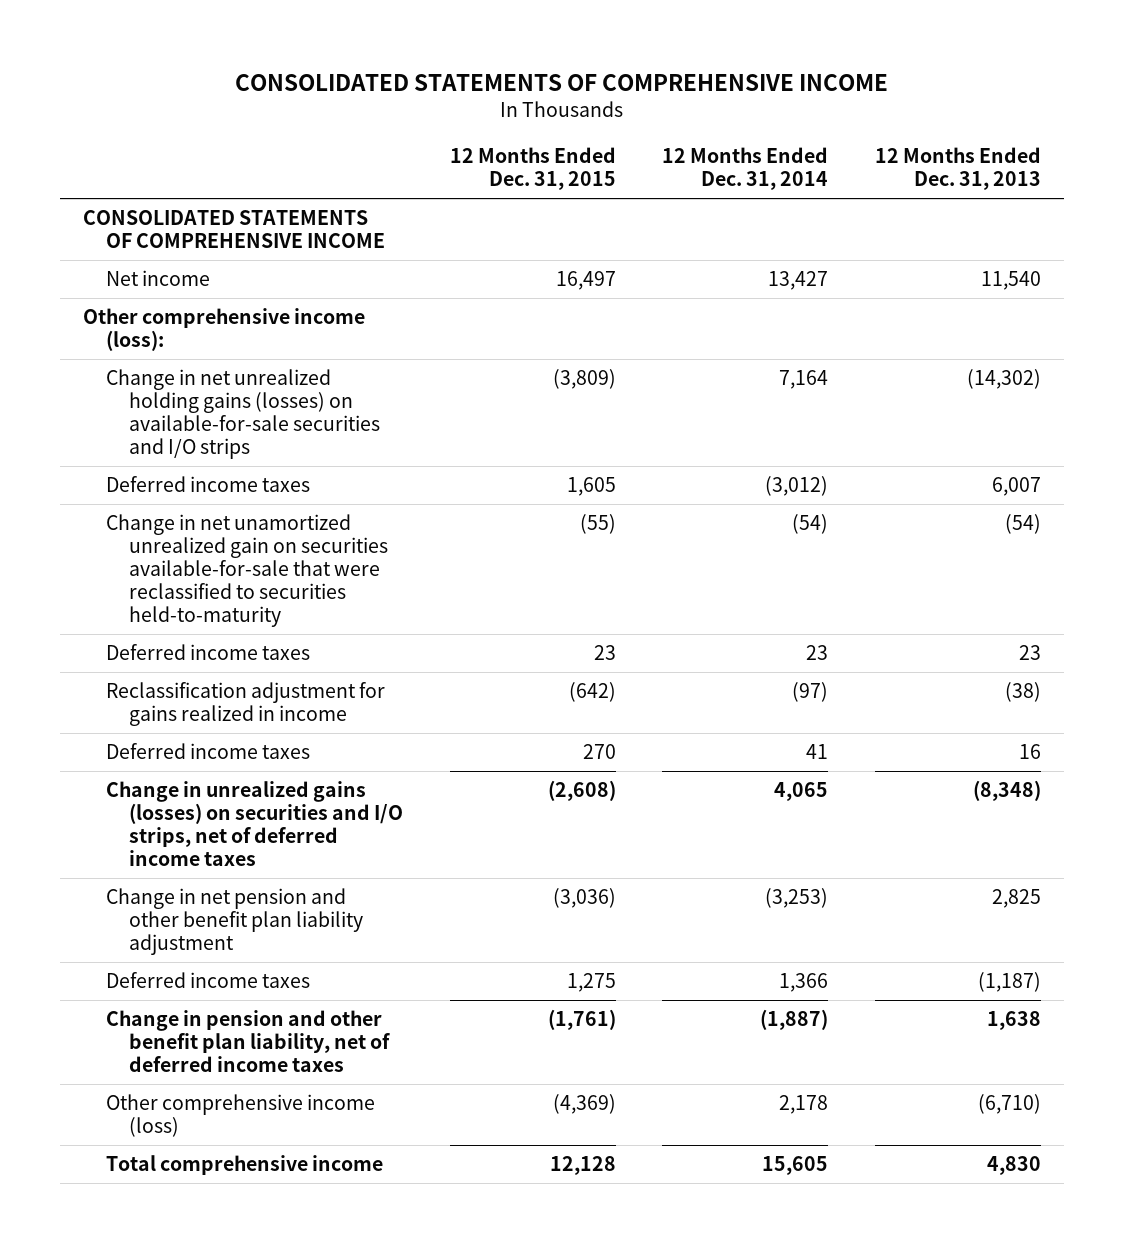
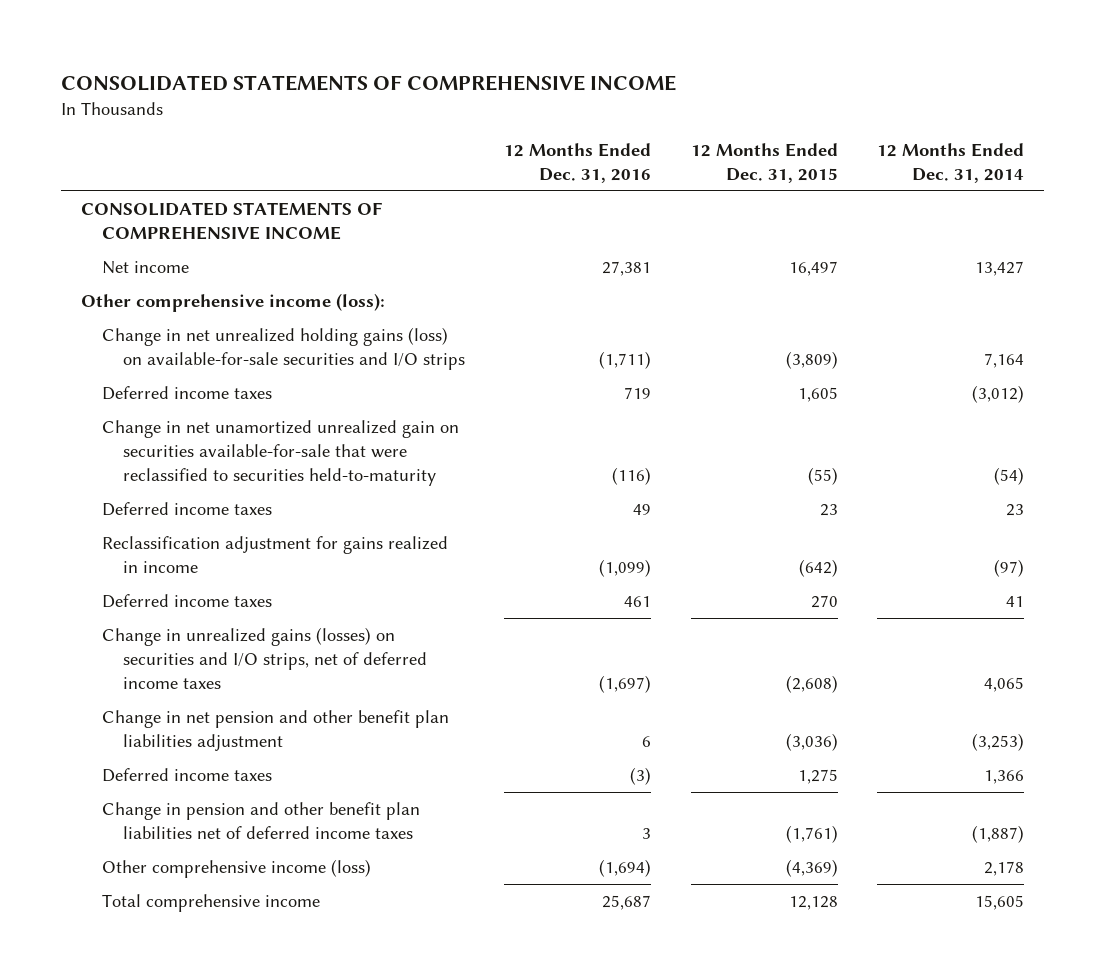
[874,147,1041,191] 12 Months Ended Dec. 31, 2013 -> none
none -> [504,143,652,183] 12 Months Ended Dec. 31, 2016
[106,369,381,460] Change in net unrealized holding gains (losses) on available-for-sale securities and I/O strips -> [102,327,466,370] Change in net unrealized holding gains (loss) on available-for-sale securities and I/O strips
[106,888,364,956] Change in net pension and other benefit plan liability adjustment -> [102,710,450,751] Change in net pension and other benefit plan liabilities adjustment
[106,1010,391,1073] Change in pension and other benefit plan liability, net of deferred income taxes -> [102,802,421,839] Change in pension and other benefit plan liabilities net of deferred income taxes

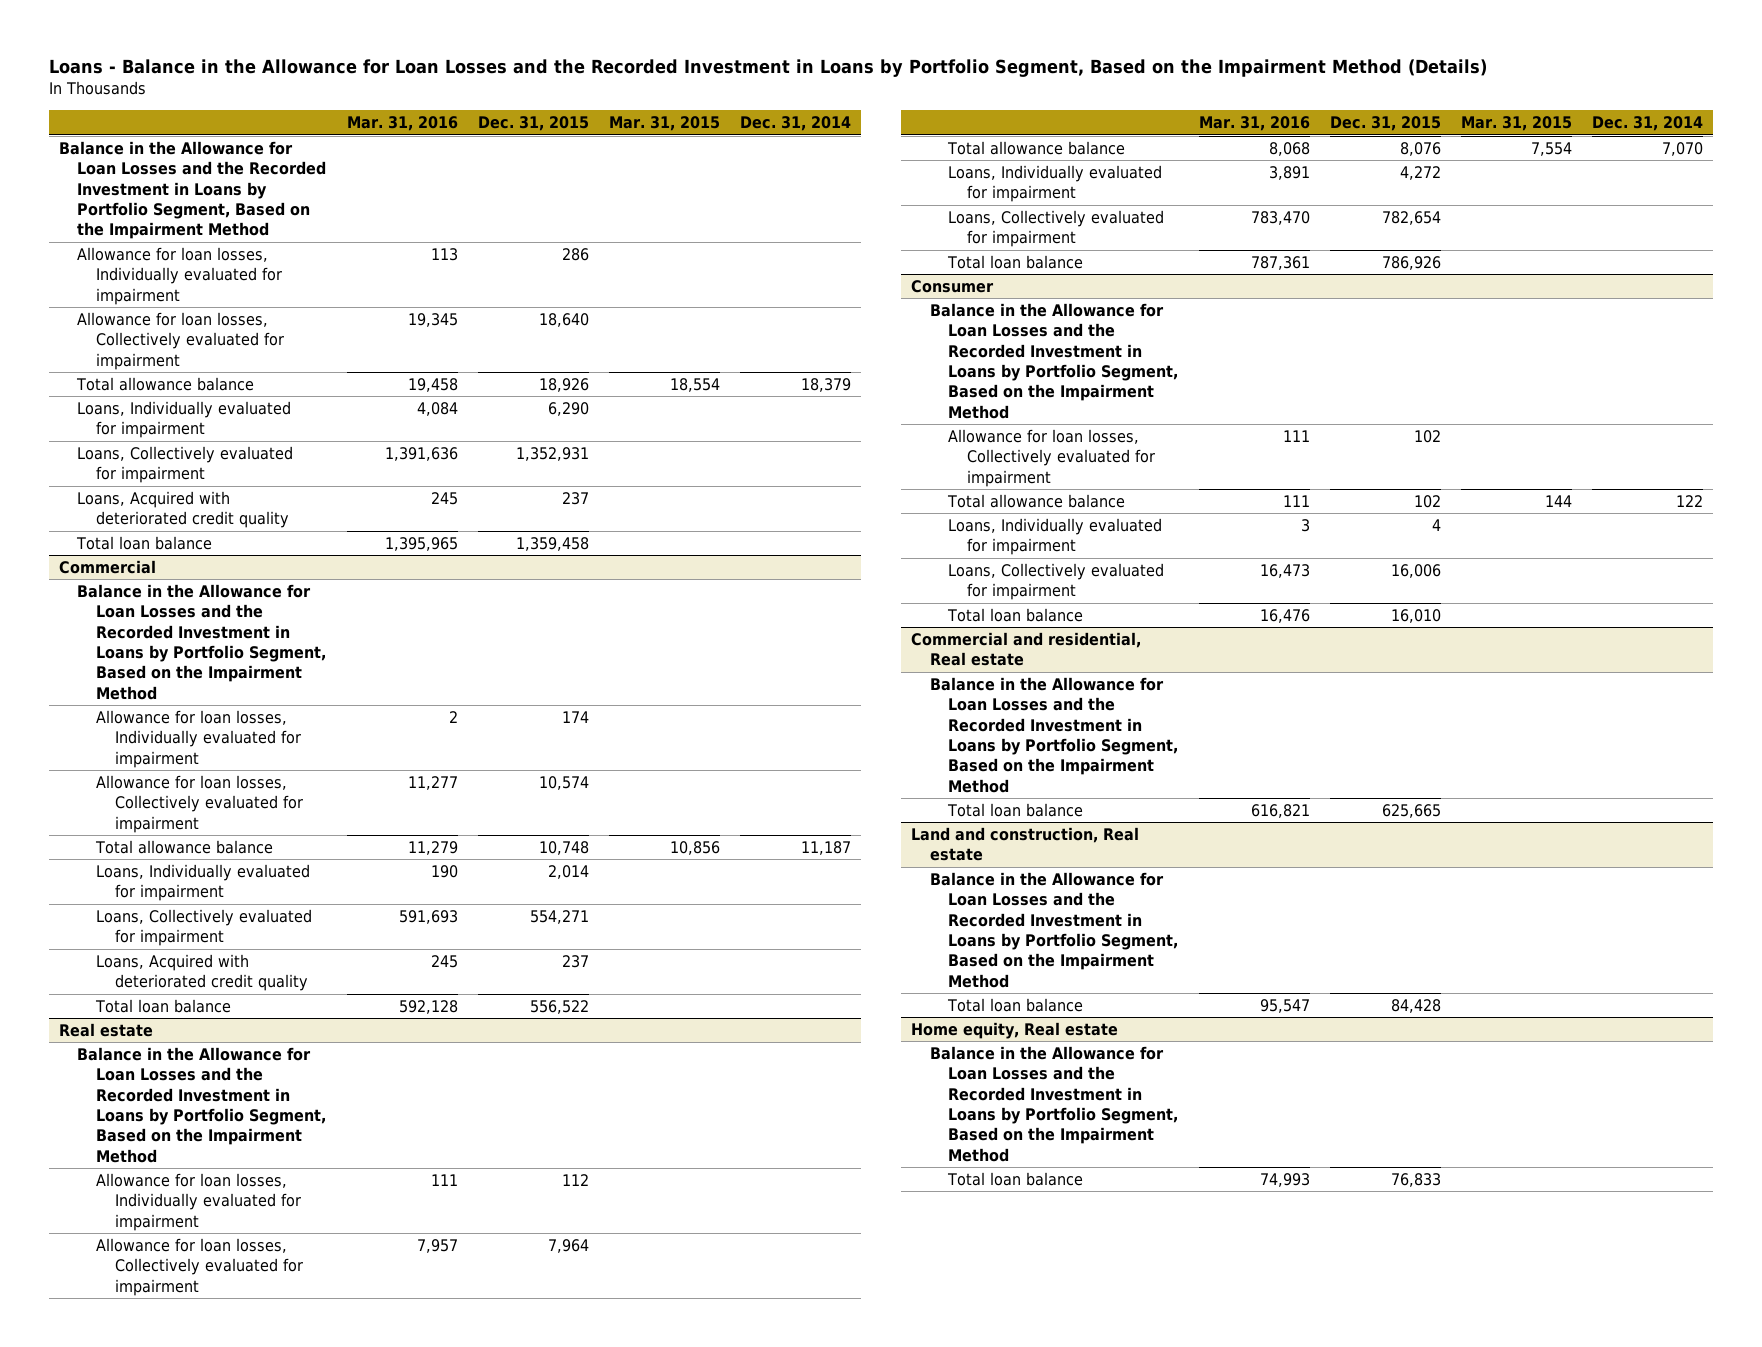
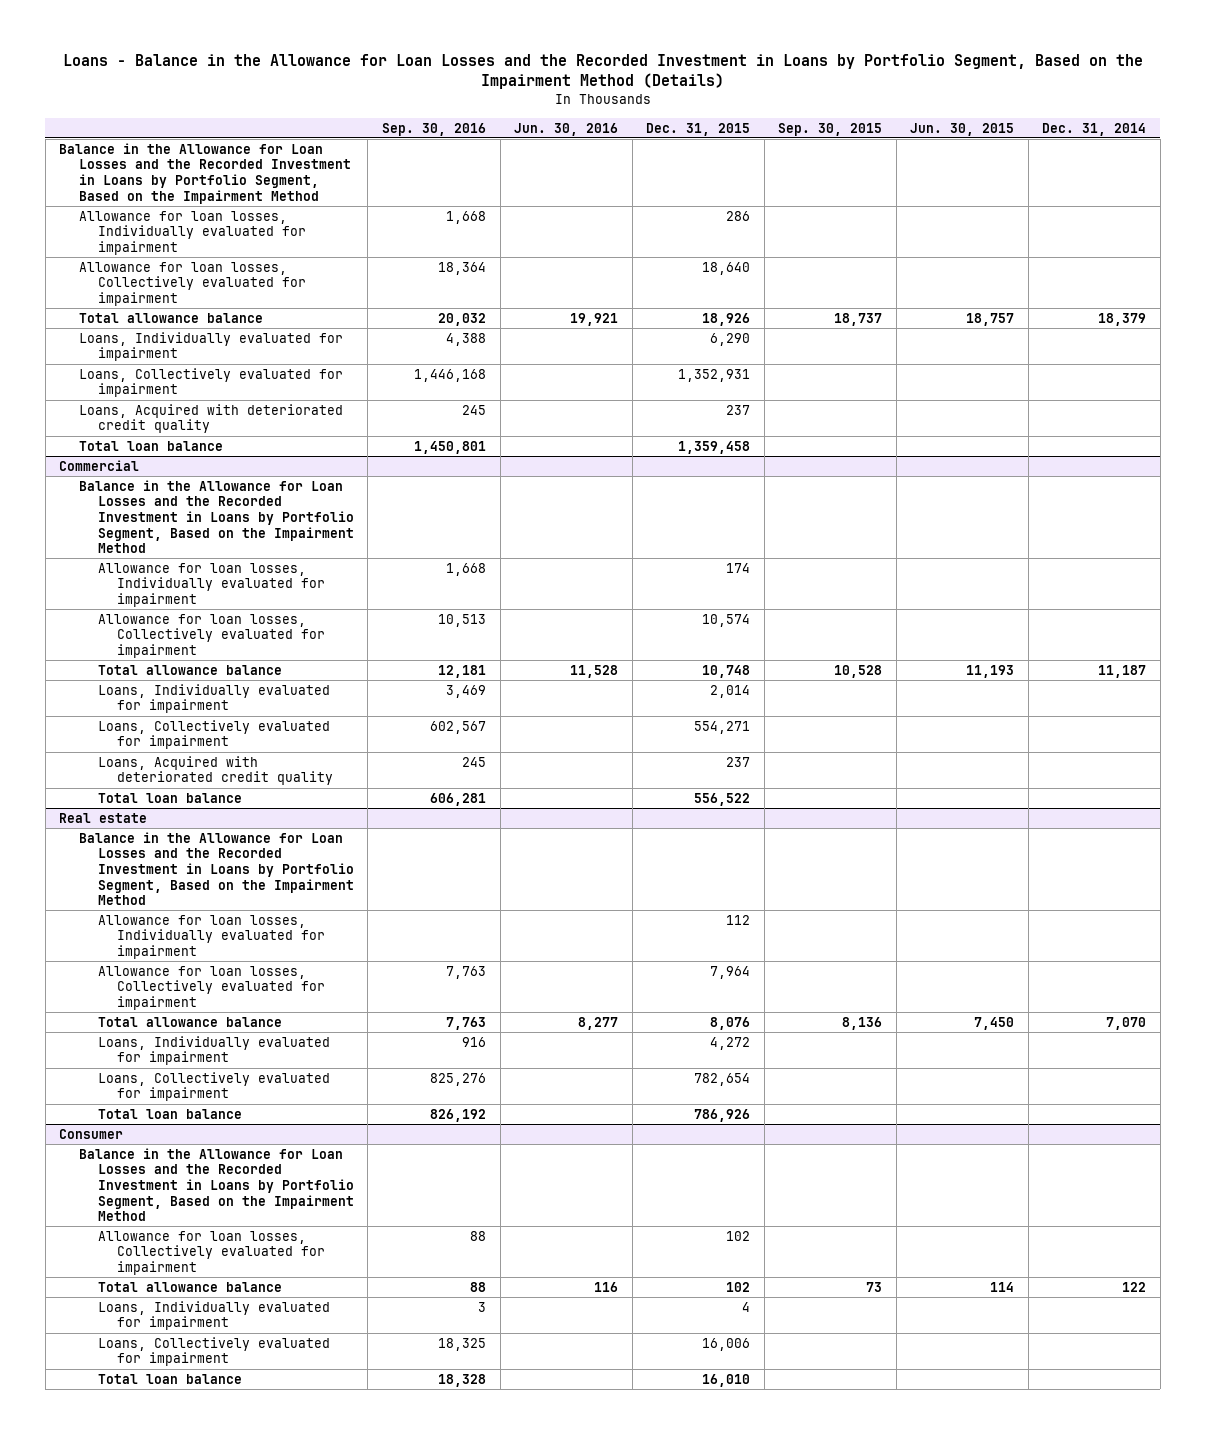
[346,116,458,132] Mar. 31, 2016 -> none
[608,116,720,132] Mar. 31, 2015 -> none
none -> [381,122,486,136] Sep. 30, 2016
none -> [514,122,619,136] Jun. 30, 2016
none -> [778,122,883,136] Sep. 30, 2015
none -> [910,122,1015,136] Jun. 30, 2015
[910,632,1141,667] Commercial and residential, Real estate -> none
[929,677,1179,793] Balance in the Allowance for Loan Losses and the Recorded Investment in Loans by Portfolio Segment, Based on the Impairment Method -> none
[947,803,1084,818] Total loan balance -> none
[910,827,1139,862] Land and construction, Real estate -> none
[929,872,1179,988] Balance in the Allowance for Loan Losses and the Recorded Investment in Loans by Portfolio Segment, Based on the Impairment Method -> none
[947,998,1084,1013] Total loan balance -> none
[910,1022,1118,1040] Home equity, Real estate -> none
[929,1046,1179,1162] Balance in the Allowance for Loan Losses and the Recorded Investment in Loans by Portfolio Segment, Based on the Impairment Method -> none
[947,1172,1084,1187] Total loan balance -> none

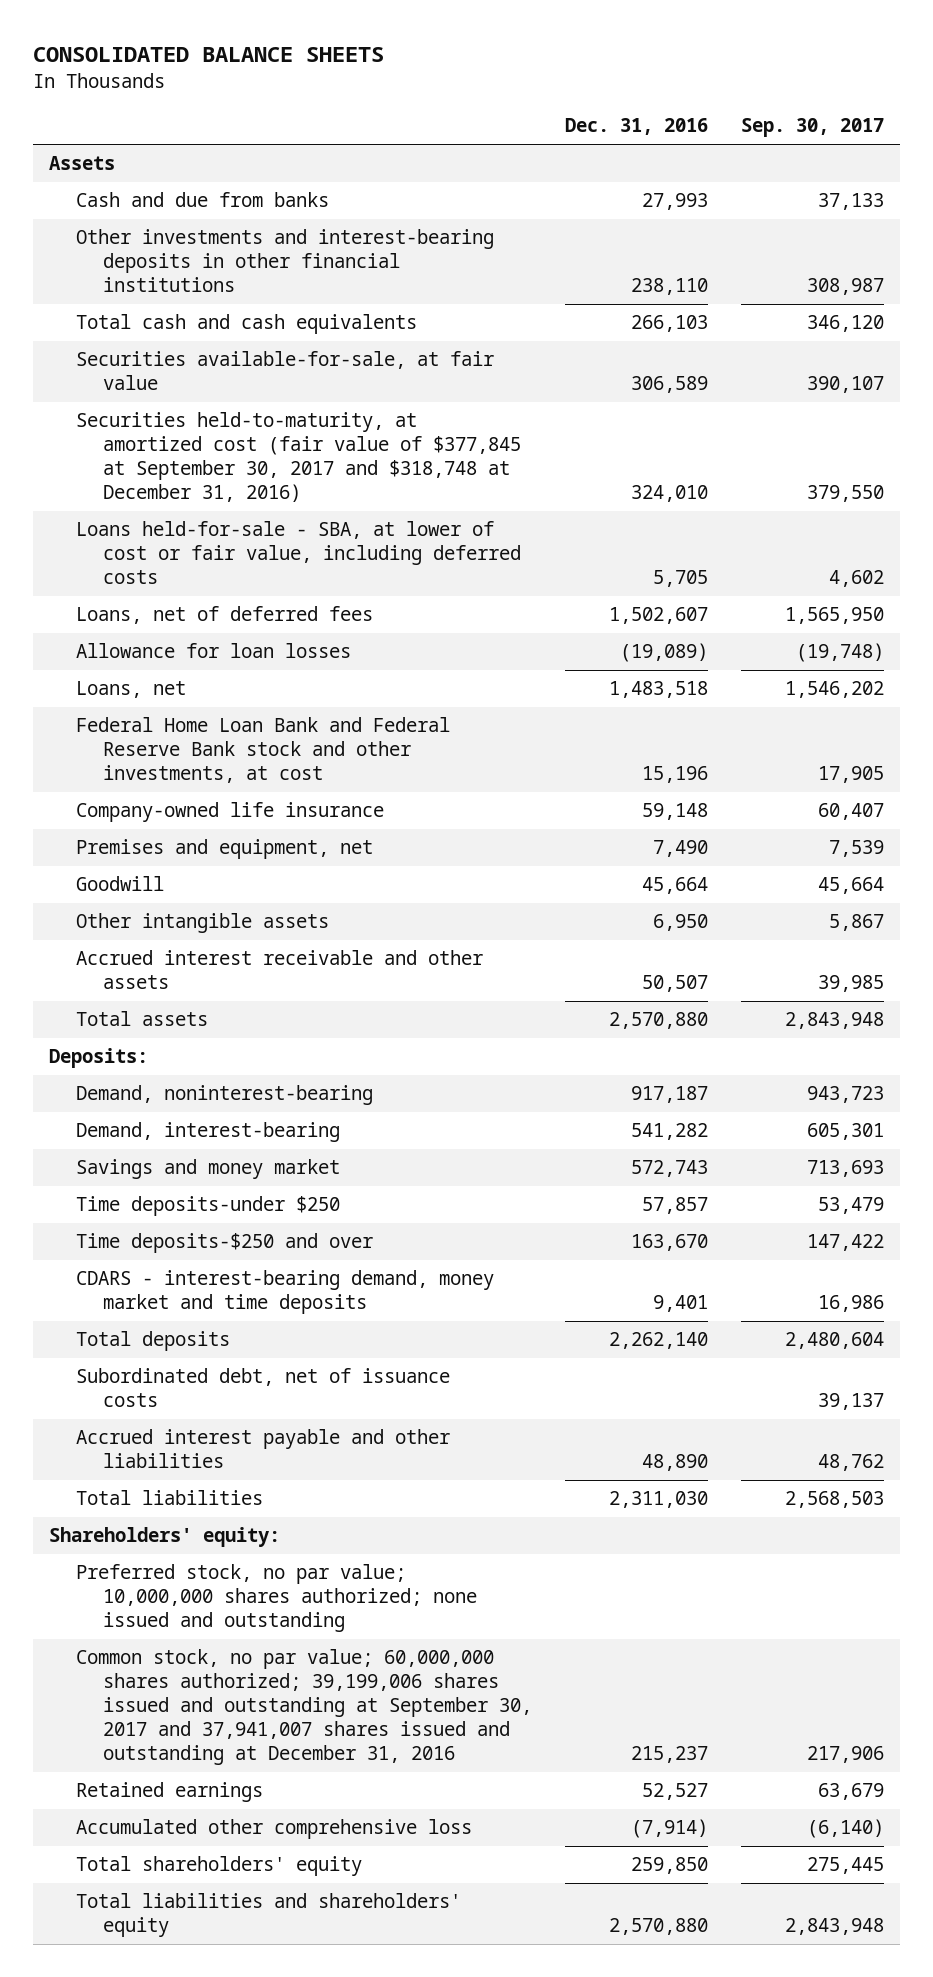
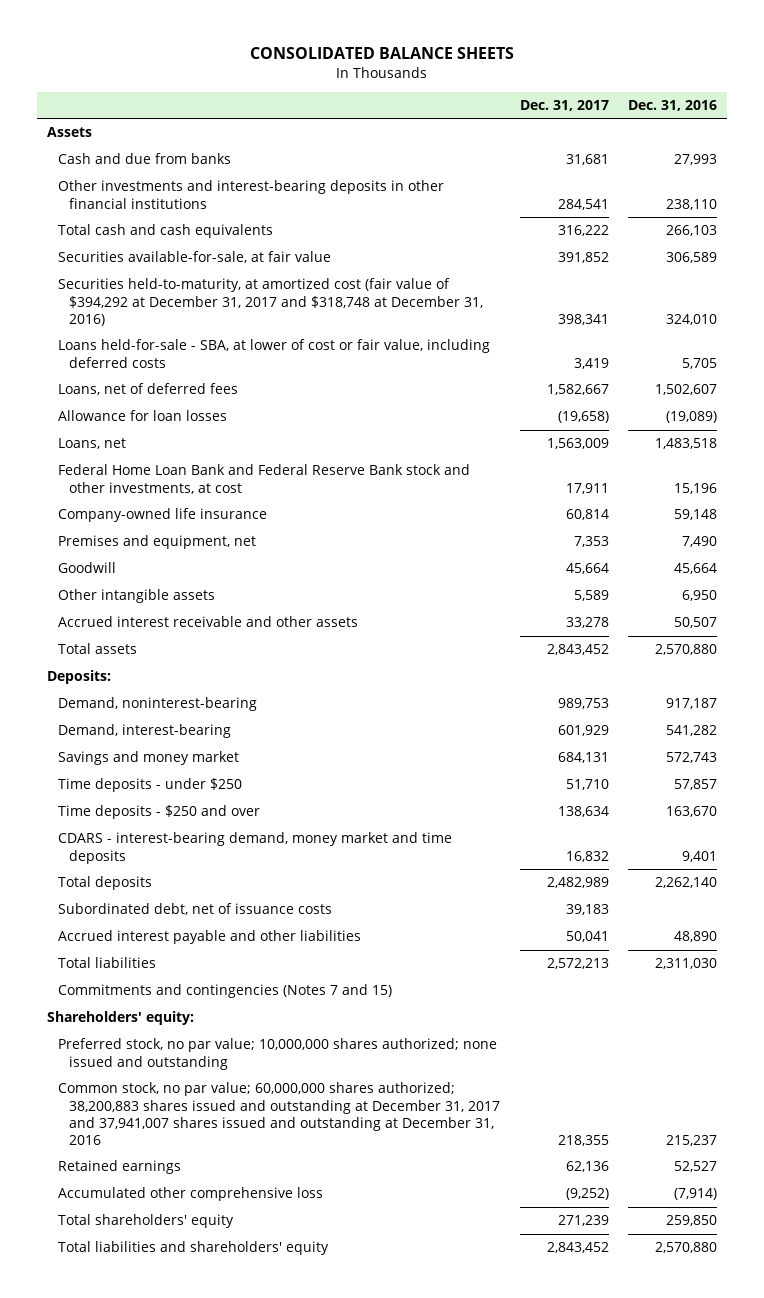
[740,118,884,138] Sep. 30, 2017 -> none
none -> [519,100,609,112] Dec. 31, 2017
[76,412,522,503] Securities held-to-maturity, at amortized cost (fair value of $377,845 at September 30, 2017 and $318,748 at December 31, 2016) -> [57,278,484,326] Securities held-to-maturity, at amortized cost (fair value of $394,292 at December 31, 2017 and $318,748 at December 31, 2016)
[76,1196,341,1217] Time deposits-under $250 -> [57,778,242,793] Time deposits - under $250
[76,1233,374,1254] Time deposits-$250 and over -> [57,805,260,820] Time deposits - $250 and over
none -> [57,984,392,999] Commitments and contingencies (Notes 7 and 15)
[76,1649,533,1765] Common stock, no par value; 60,000,000 shares authorized; 39,199,006 shares issued and outstanding at September 30, 2017 and 37,941,007 shares issued and outstanding at December 31, 2016 -> [57,1082,501,1146] Common stock, no par value; 60,000,000 shares authorized; 38,200,883 shares issued and outstanding at December 31, 2017 and 37,941,007 shares issued and outstanding at December 31, 2016

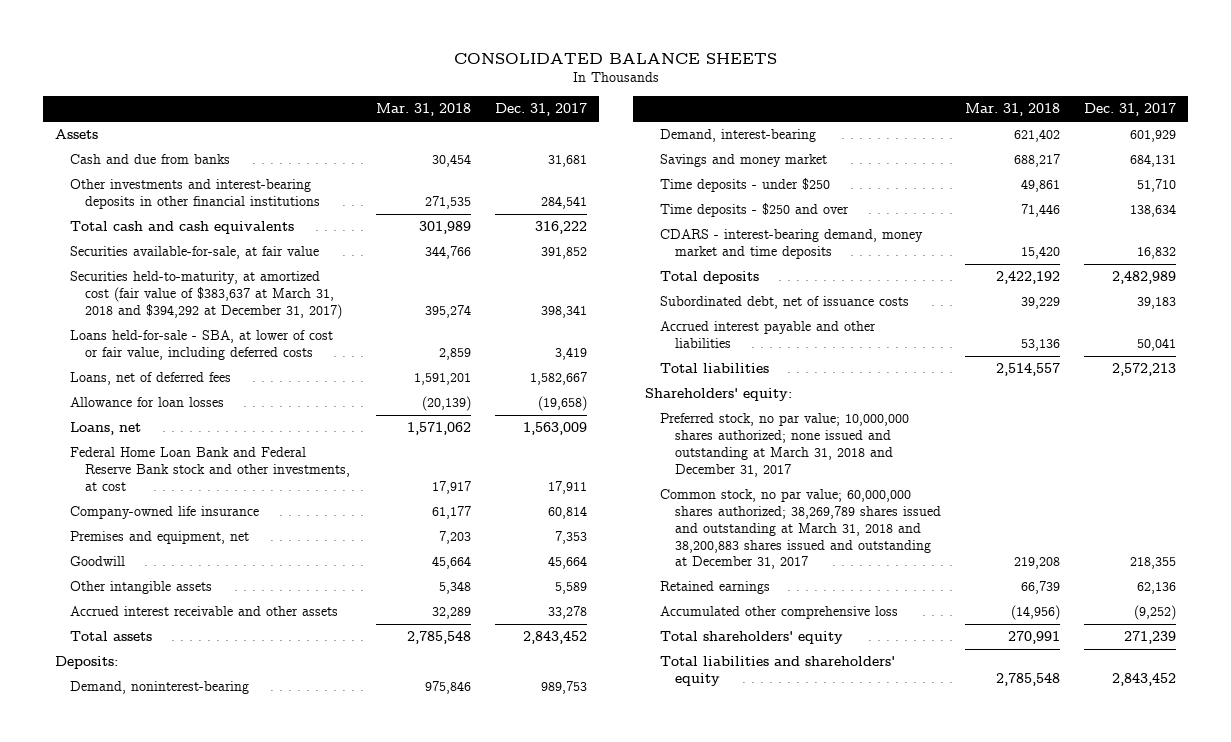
[628,100,718,112] Dec. 31, 2016 -> none
none -> [375,103,471,117] Mar. 31, 2018
[57,278,484,326] Securities held-to-maturity, at amortized cost (fair value of $394,292 at December 31, 2017 and $318,748 at December 31, 2016) -> [70,271,343,319] Securities held-to-maturity, at amortized cost (fair value of $383,637 at March 31, 2018 and $394,292 at December 31, 2017)
[57,984,392,999] Commitments and contingencies (Notes 7 and 15) -> none
[57,1038,497,1070] Preferred stock, no par value; 10,000,000 shares authorized; none issued and outstanding -> [659,413,909,477] Preferred stock, no par value; 10,000,000 shares authorized; none issued and outstanding at March 31, 2018 and December 31, 2017
[57,1082,501,1146] Common stock, no par value; 60,000,000 shares authorized; 38,200,883 shares issued and outstanding at December 31, 2017 and 37,941,007 shares issued and outstanding at December 31, 2016 -> [659,489,942,570] Common stock, no par value; 60,000,000 shares authorized; 38,269,789 shares issued and outstanding at March 31, 2018 and 38,200,883 shares issued and outstanding at December 31, 2017

